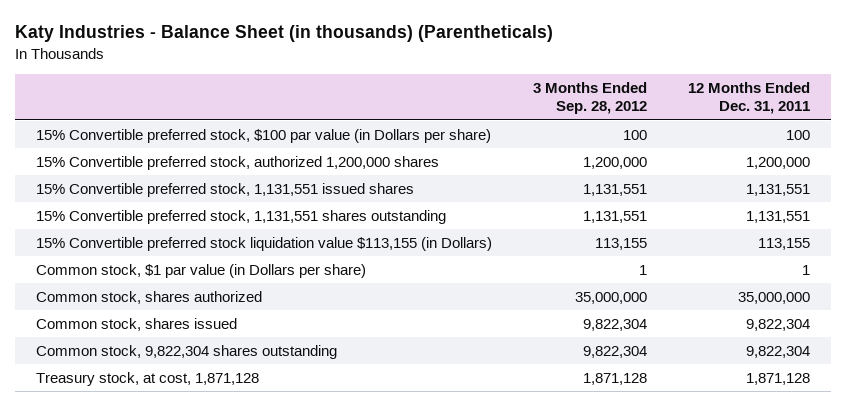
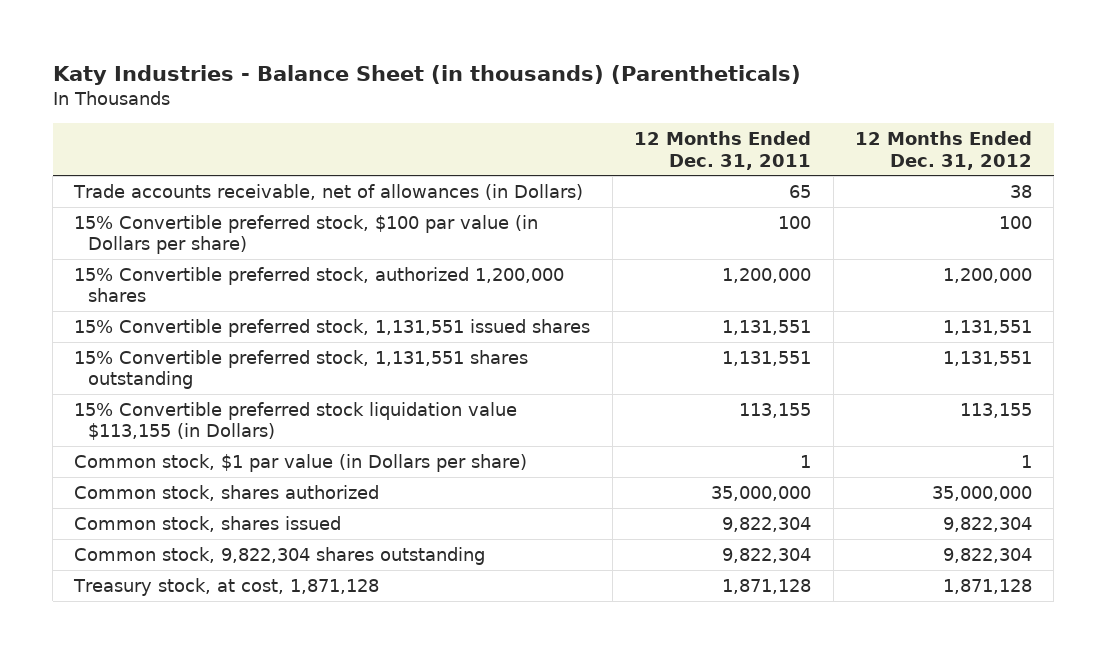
[532,81,647,115] 3 Months Ended Sep. 28, 2012 -> none
none -> [855,131,1033,170] 12 Months Ended Dec. 31, 2012
none -> [73,183,584,200] Trade accounts receivable, net of allowances (in Dollars)

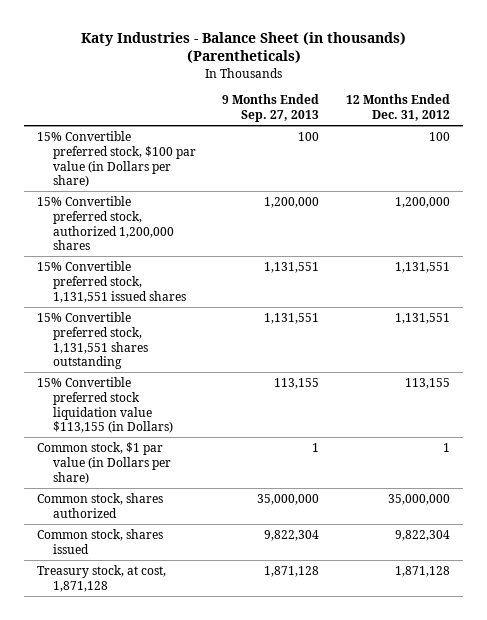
[634,131,812,170] 12 Months Ended Dec. 31, 2011 -> none
none -> [222,94,320,123] 9 Months Ended Sep. 27, 2013
[73,183,584,200] Trade accounts receivable, net of allowances (in Dollars) -> none
[74,546,486,565] Common stock, 9,822,304 shares outstanding -> none

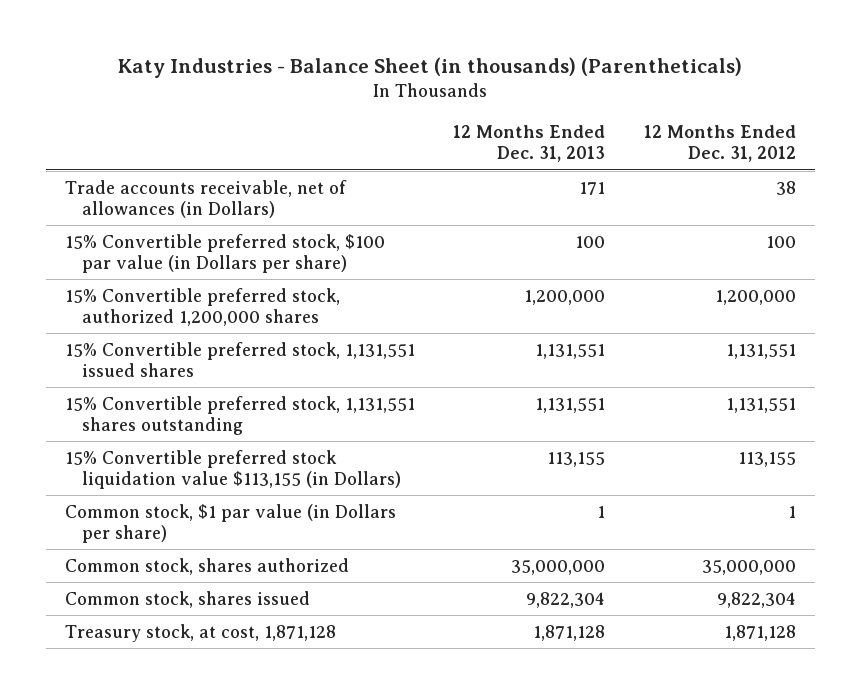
[222,94,320,123] 9 Months Ended Sep. 27, 2013 -> none
none -> [453,124,606,163] 12 Months Ended Dec. 31, 2013
none -> [64,179,347,219] Trade accounts receivable, net of allowances (in Dollars)

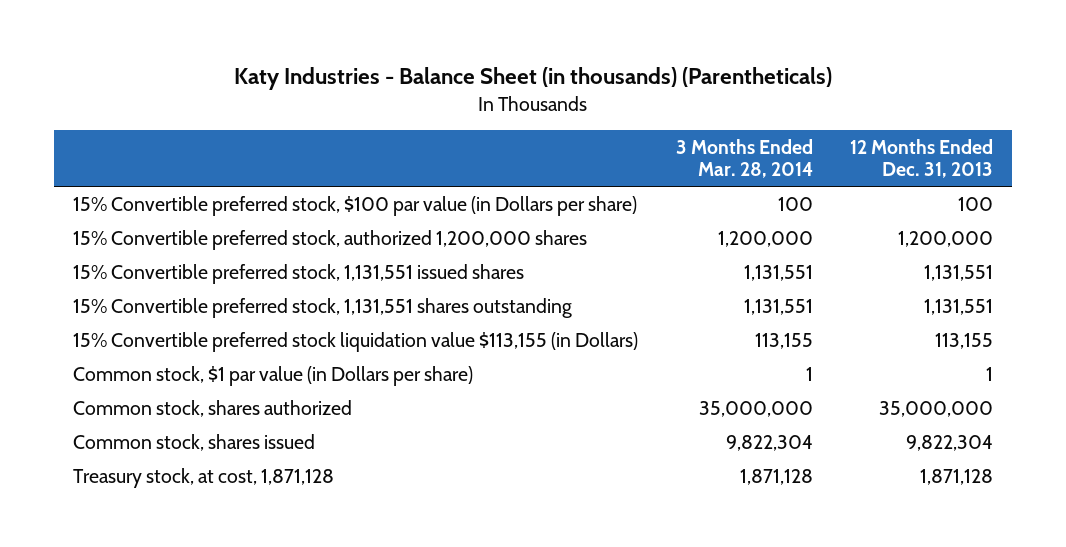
[643,124,796,163] 12 Months Ended Dec. 31, 2012 -> none
none -> [675,138,813,179] 3 Months Ended Mar. 28, 2014
[64,179,347,219] Trade accounts receivable, net of allowances (in Dollars) -> none

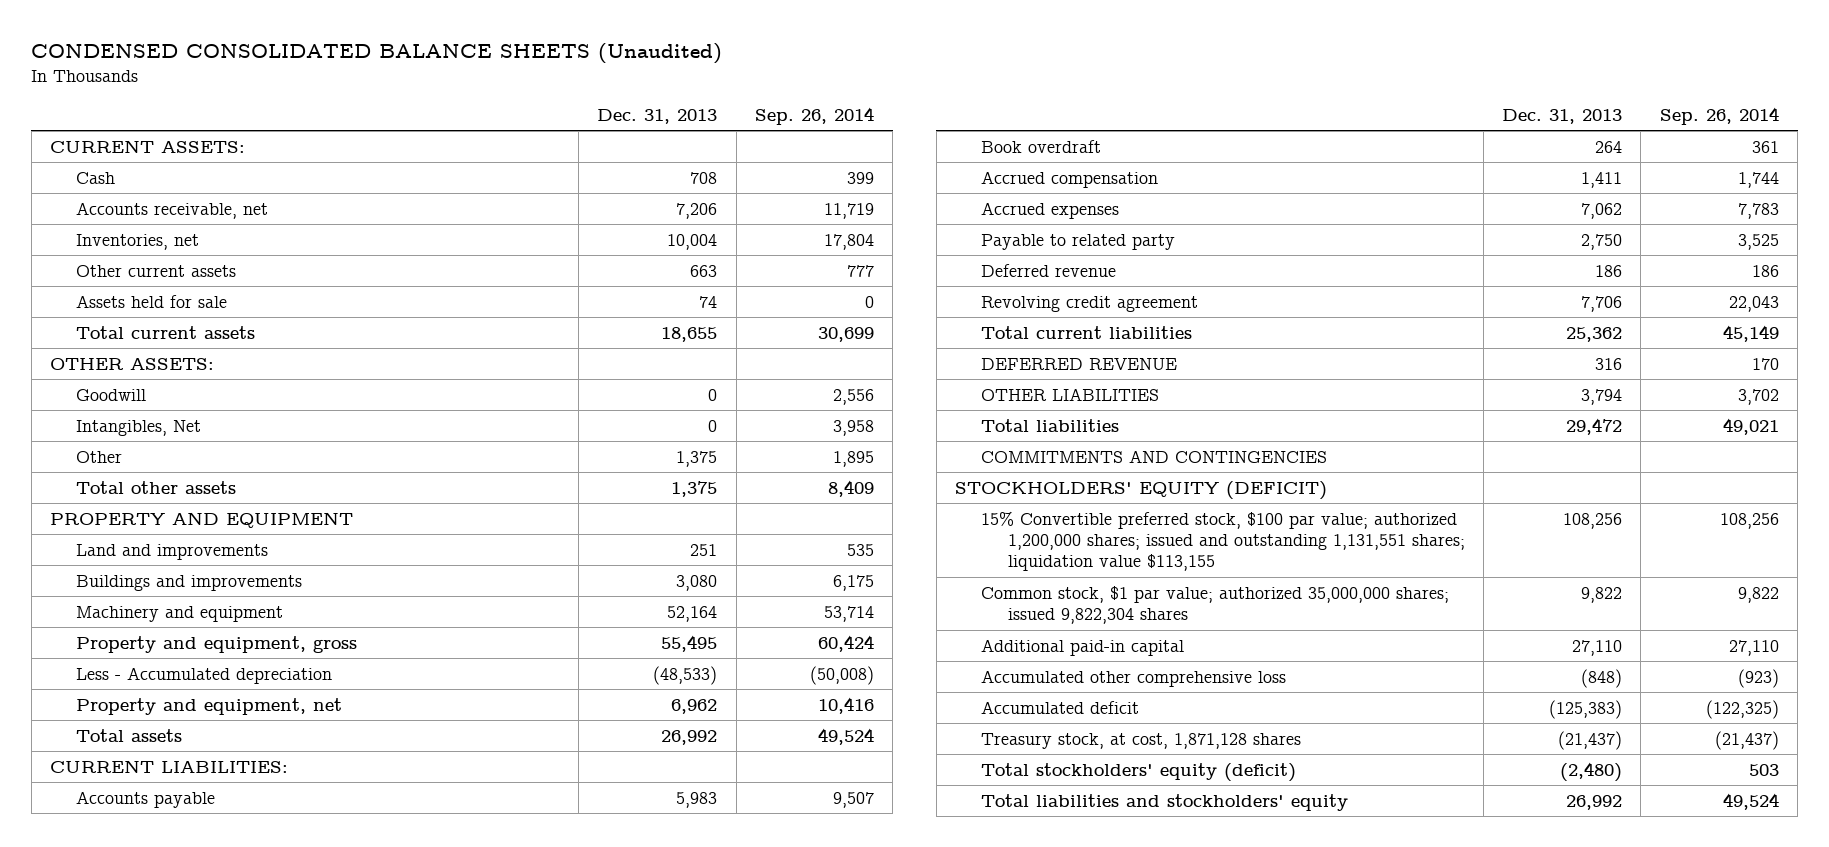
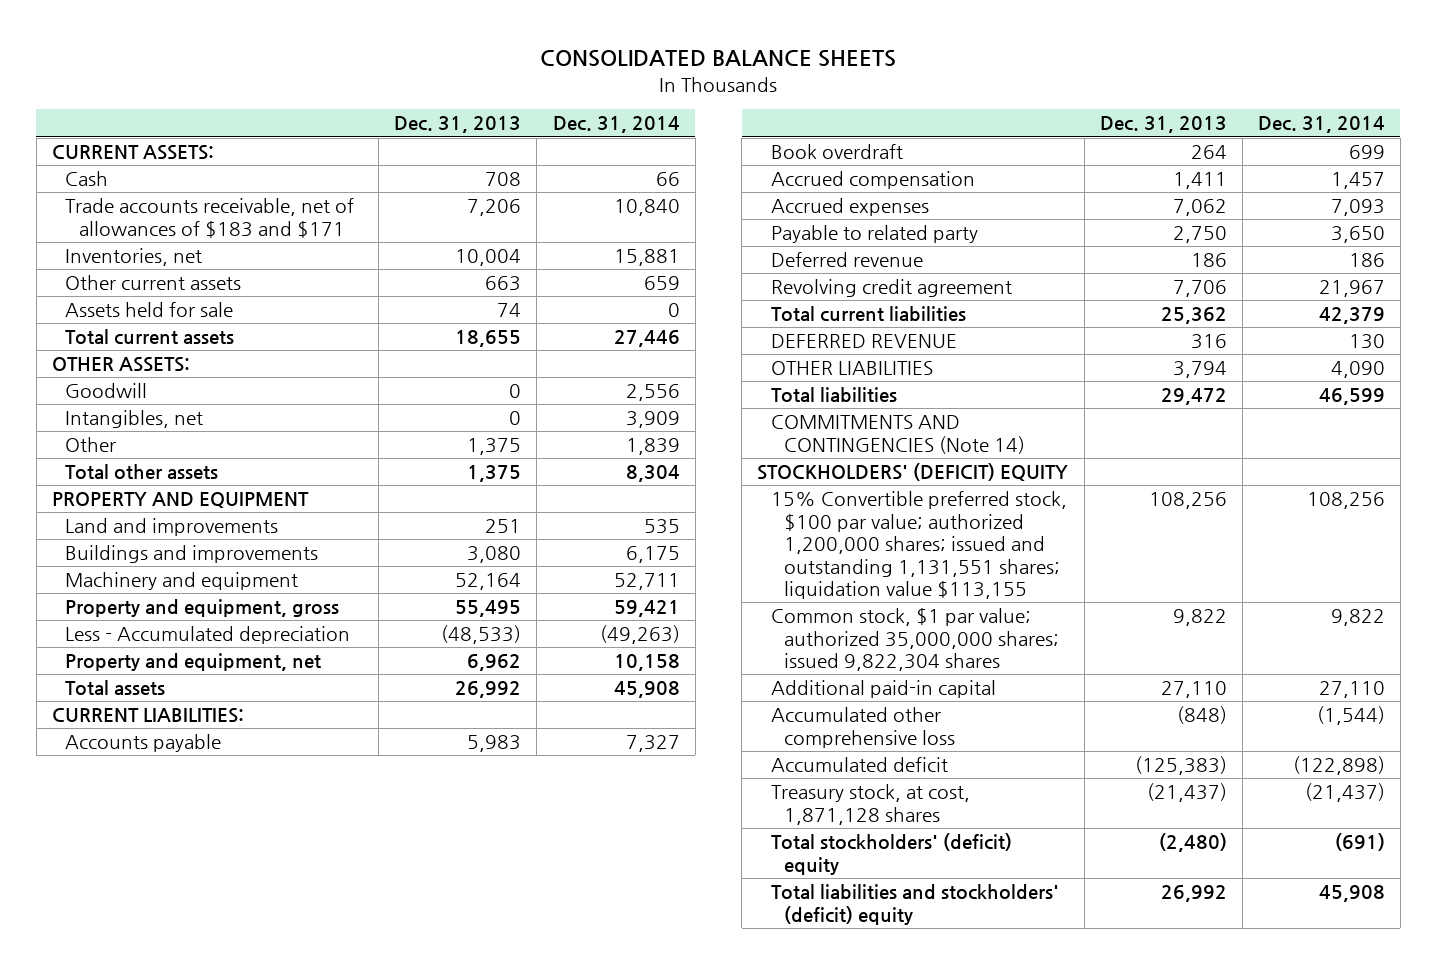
[31,43,723,65] CONDENSED CONSOLIDATED BALANCE SHEETS (Unaudited) -> [540,50,897,68] CONSOLIDATED BALANCE SHEETS
[754,106,874,125] Sep. 26, 2014 -> none
none -> [552,116,680,134] Dec. 31, 2014
[76,201,269,219] Accounts receivable, net -> [65,198,355,238] Trade accounts receivable, net of allowances of $183 and $171
[76,419,202,436] Intangibles, Net -> [65,410,204,429] Intangibles, net
[981,449,1328,463] COMMITMENTS AND CONTINGENCIES -> [770,415,1026,454] COMMITMENTS AND CONTINGENCIES (Note 14)
[954,480,1327,500] STOCKHOLDERS' EQUITY (DEFICIT) -> [757,463,1069,482] STOCKHOLDERS' (DEFICIT) EQUITY
[981,762,1297,782] Total stockholders' equity (deficit) -> [770,833,1012,875] Total stockholders' (deficit) equity
[981,793,1349,811] Total liabilities and stockholders' equity -> [770,884,1059,925] Total liabilities and stockholders' (deficit) equity

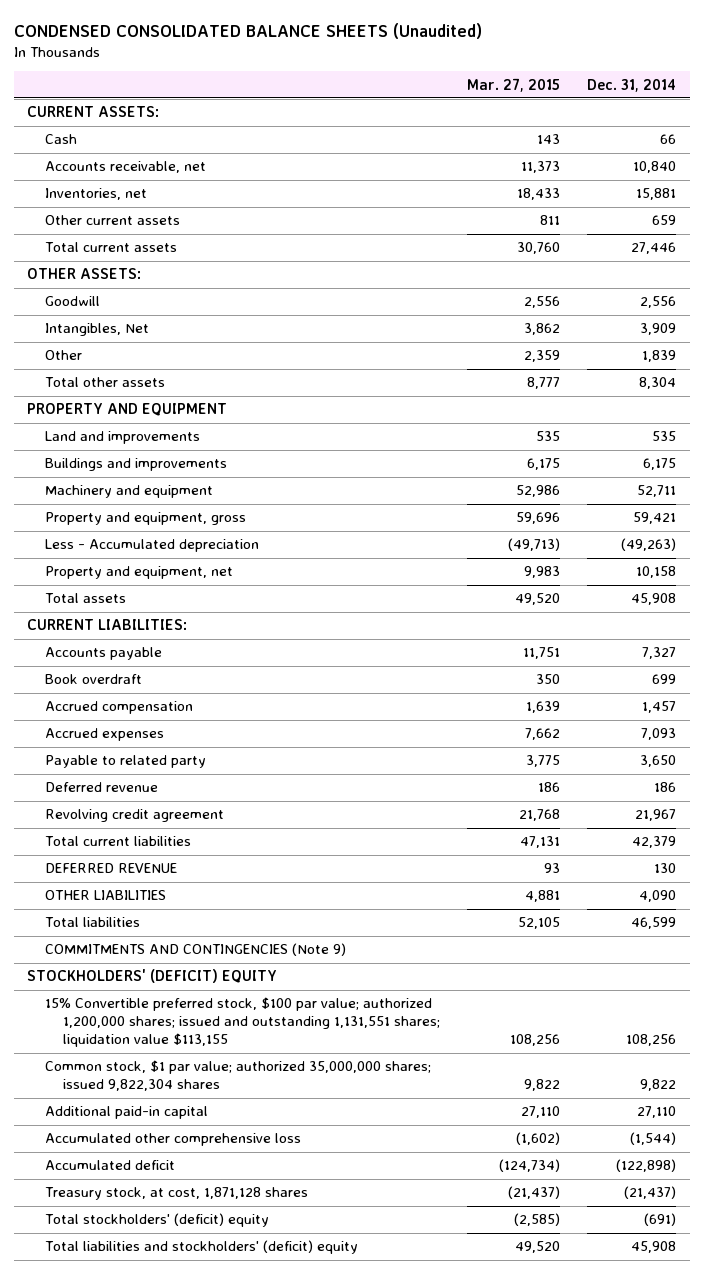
[540,50,897,68] CONSOLIDATED BALANCE SHEETS -> [13,22,482,39] CONDENSED CONSOLIDATED BALANCE SHEETS (Unaudited)
[394,116,522,134] Dec. 31, 2013 -> none
none -> [467,77,561,92] Mar. 27, 2015
[65,198,355,238] Trade accounts receivable, net of allowances of $183 and $171 -> [45,161,207,174] Accounts receivable, net
[65,302,234,318] Assets held for sale -> none
[65,410,204,429] Intangibles, net -> [45,323,150,337] Intangibles, Net
[770,415,1026,454] COMMITMENTS AND CONTINGENCIES (Note 14) -> [45,943,347,957] COMMITMENTS AND CONTINGENCIES (Note 9)

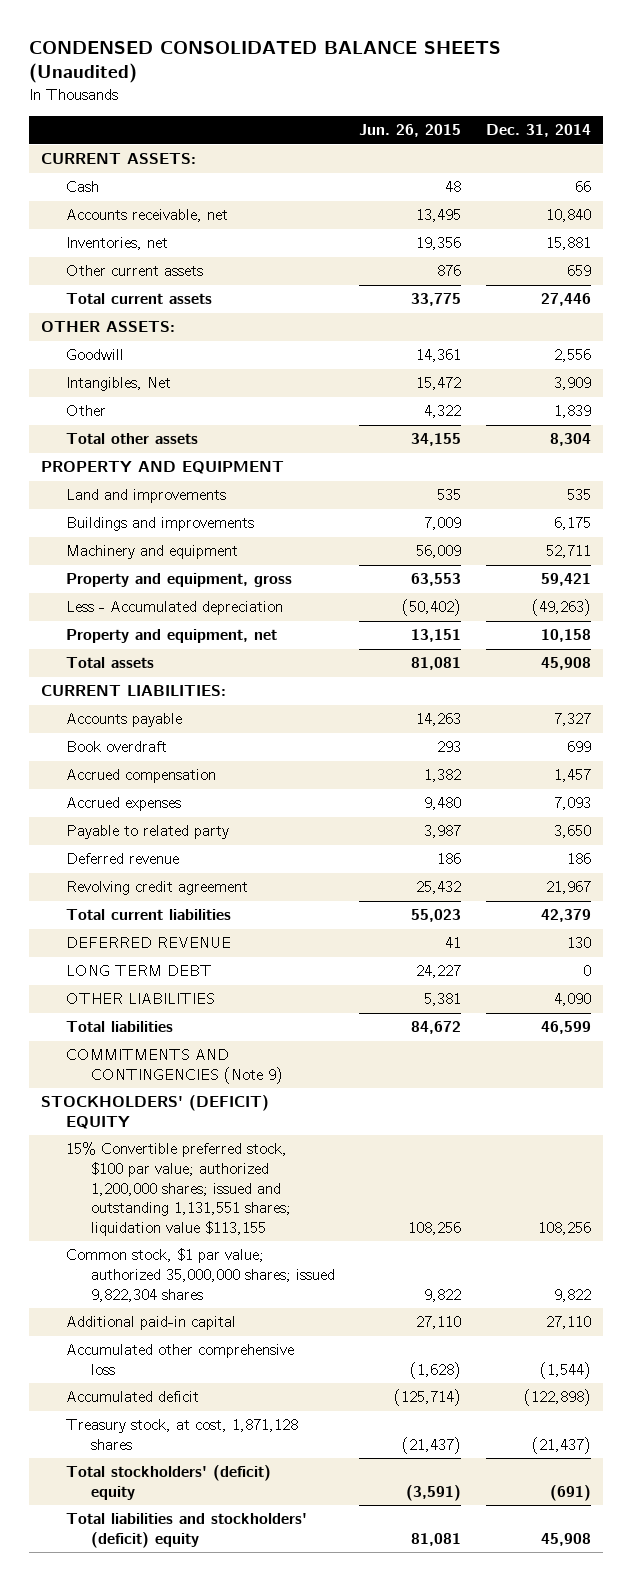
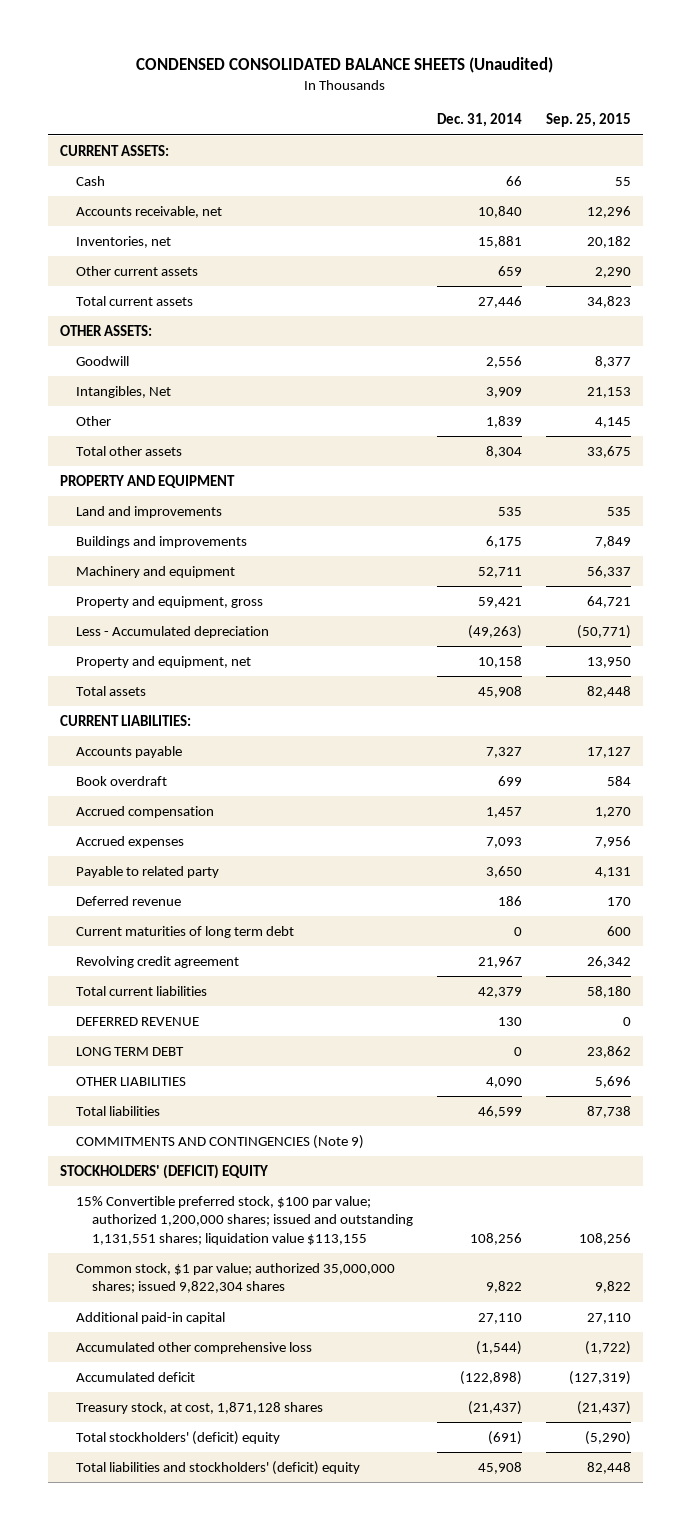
[359,124,462,138] Jun. 26, 2015 -> none
none -> [546,113,632,128] Sep. 25, 2015
none -> [75,925,294,938] Current maturities of long term debt

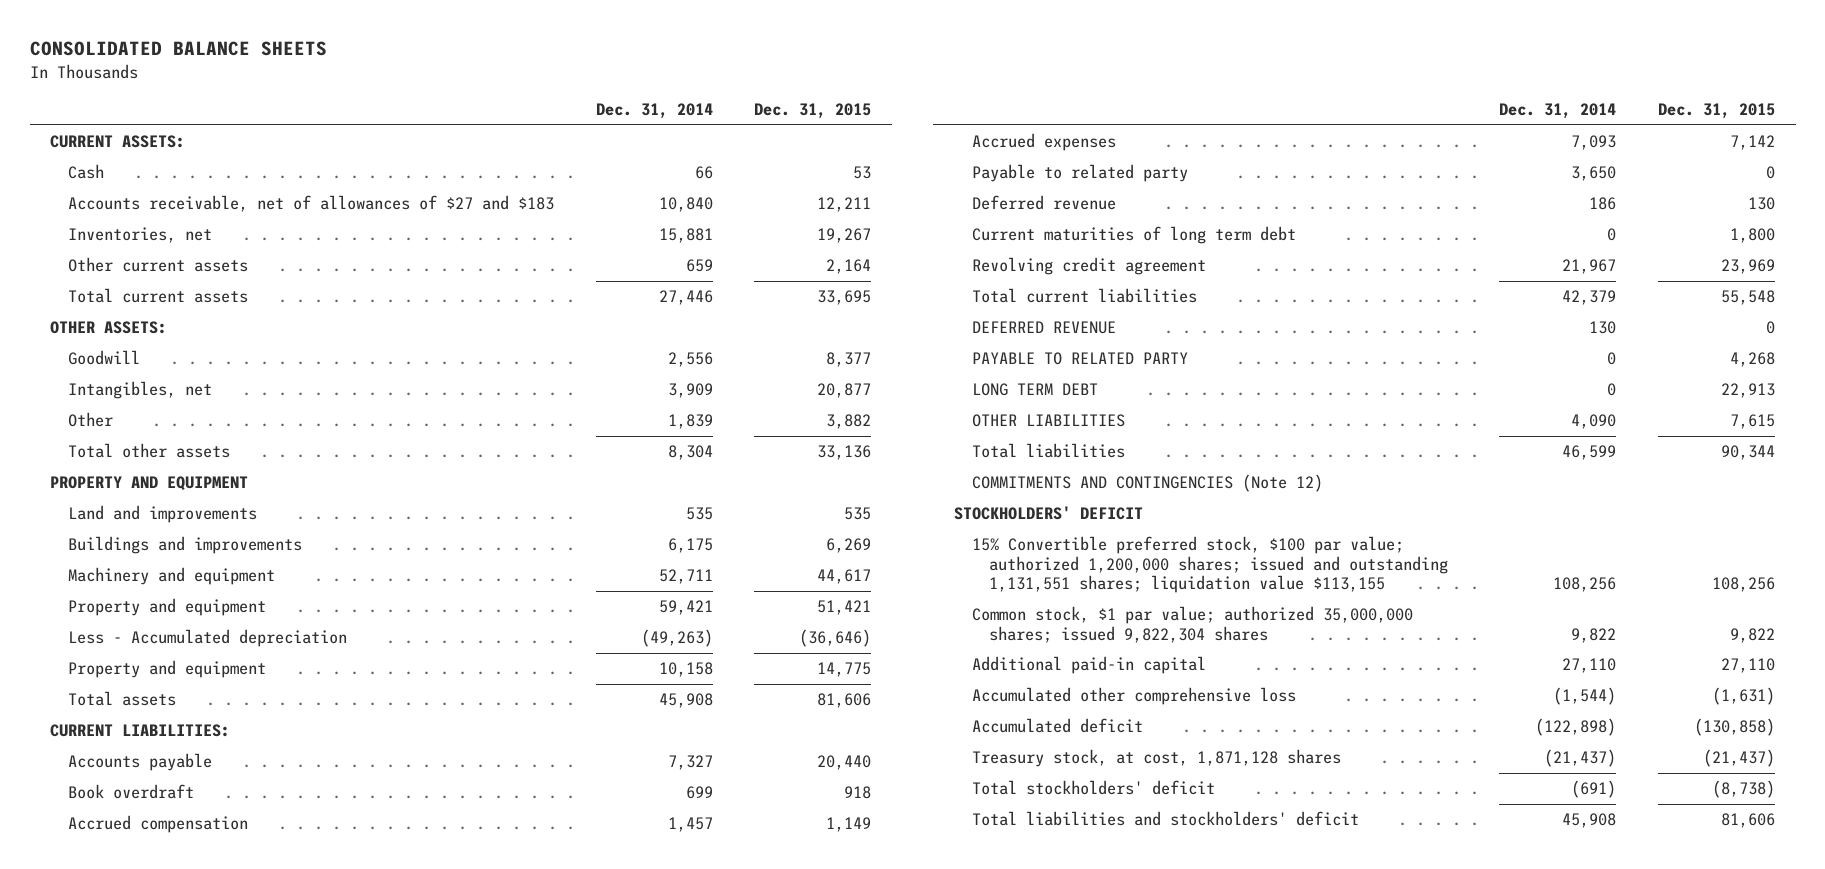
[136,57,554,74] CONDENSED CONSOLIDATED BALANCE SHEETS (Unaudited) -> [29,41,327,57] CONSOLIDATED BALANCE SHEETS
[546,113,632,128] Sep. 25, 2015 -> none
none -> [754,103,872,120] Dec. 31, 2015
[75,205,222,218] Accounts receivable, net -> [68,195,555,213] Accounts receivable, net of allowances of $27 and $183
[75,385,171,398] Intangibles, Net -> [68,381,213,400] Intangibles, net
[75,595,263,608] Property and equipment, gross -> [68,598,267,617] Property and equipment
[75,655,251,668] Property and equipment, net -> [68,660,267,679] Property and equipment
none -> [971,352,1188,366] PAYABLE TO RELATED PARTY
[75,1134,364,1149] COMMITMENTS AND CONTINGENCIES (Note 9) -> [971,474,1323,493] COMMITMENTS AND CONTINGENCIES (Note 12)
[59,1163,268,1179] STOCKHOLDERS' (DEFICIT) EQUITY -> [953,506,1143,521] STOCKHOLDERS' DEFICIT
[75,1430,280,1445] Total stockholders' (deficit) equity -> [971,780,1215,796] Total stockholders' deficit
[75,1460,360,1475] Total liabilities and stockholders' (deficit) equity -> [971,811,1359,827] Total liabilities and stockholders' deficit

